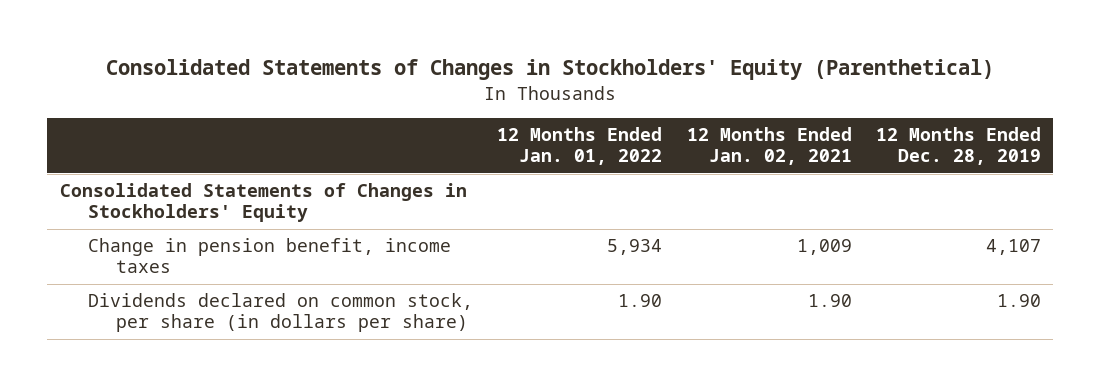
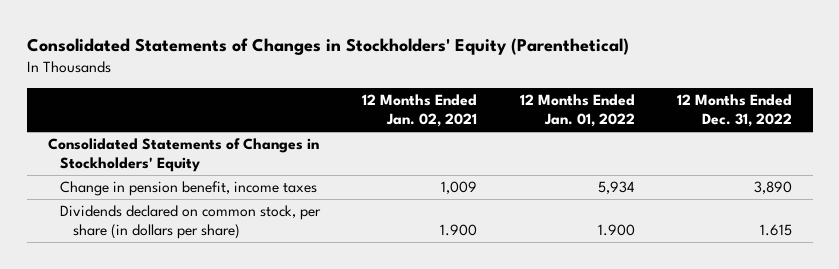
[876,127,1042,166] 12 Months Ended Dec. 28, 2019 -> none
none -> [676,94,792,128] 12 Months Ended Dec. 31, 2022
[618,294,663,308] 1.90 -> [597,224,635,237] 1.900
[807,294,852,308] 1.90 -> [440,224,478,237] 1.900

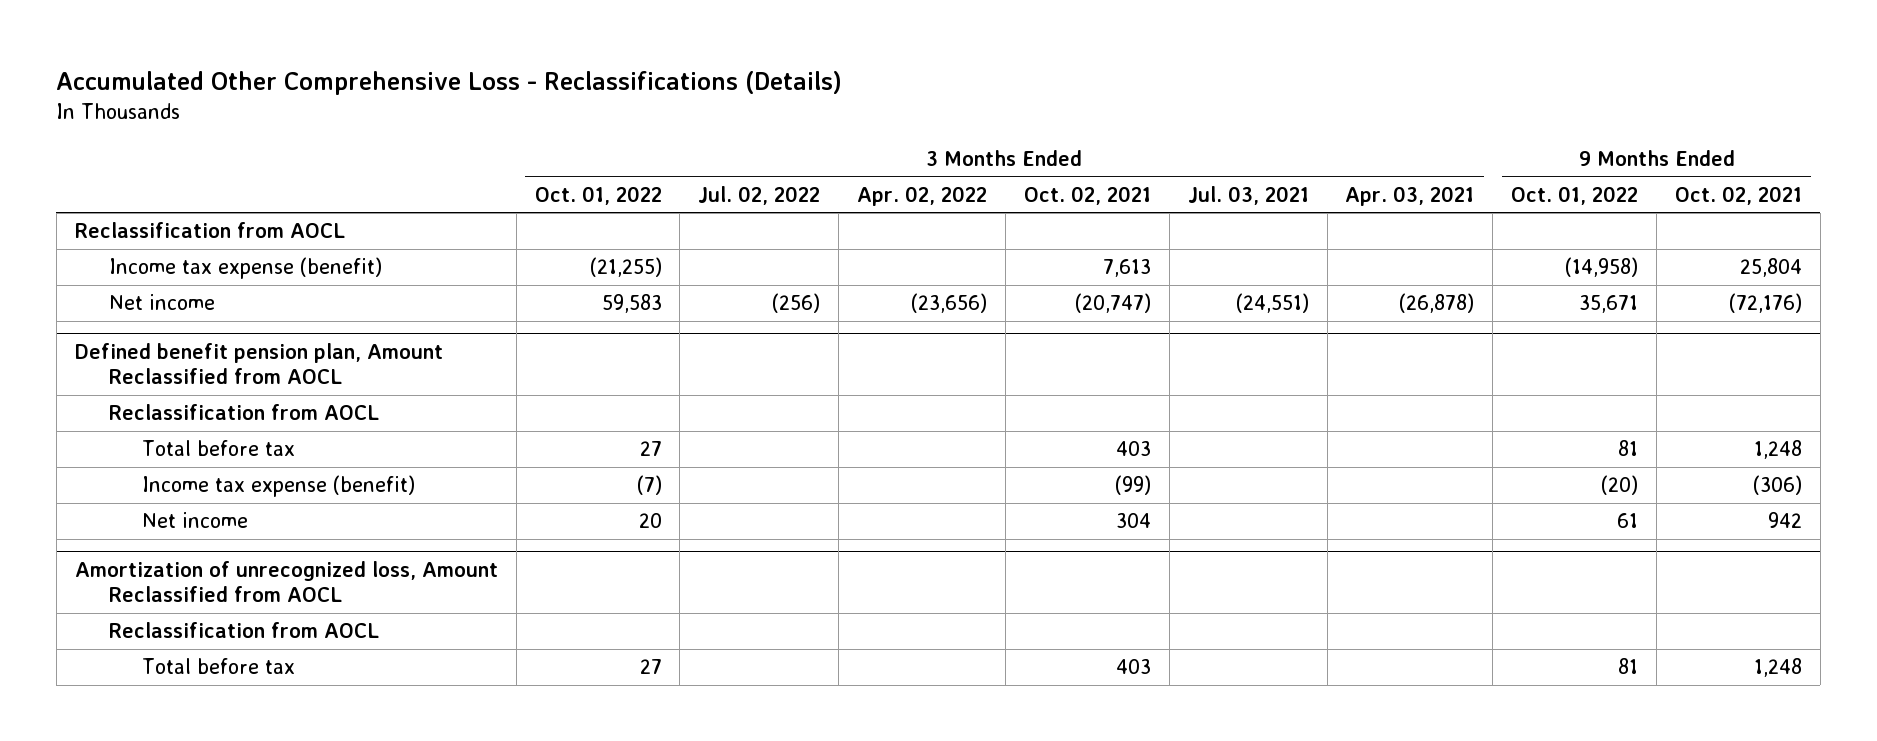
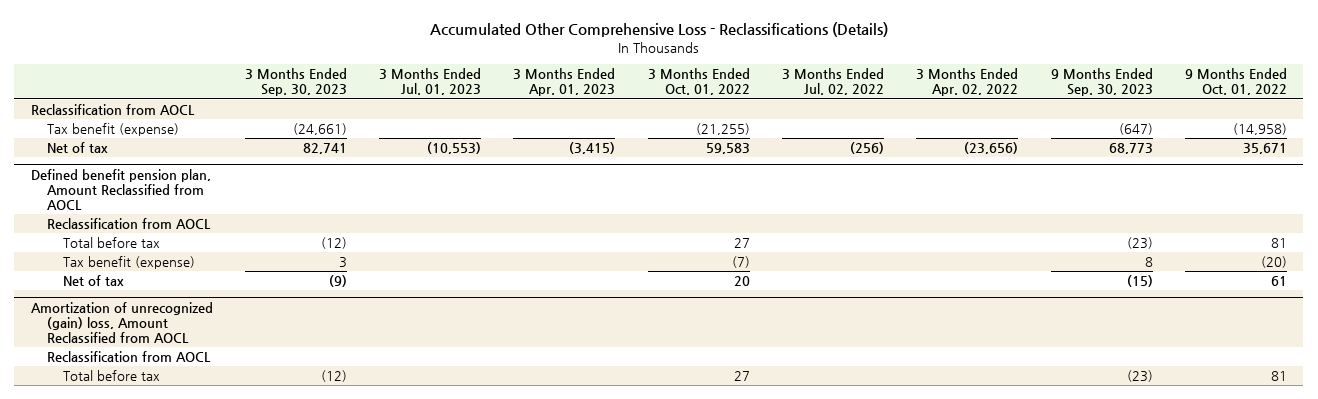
[1023,185,1151,205] Oct. 02, 2021 -> none
[1187,185,1309,205] Jul. 03, 2021 -> none
[1345,185,1475,206] Apr. 03, 2021 -> none
[1674,185,1802,205] Oct. 02, 2021 -> none
none -> [244,68,347,97] 3 Months Ended Sep. 30, 2023
none -> [379,68,482,96] 3 Months Ended Jul. 01, 2023
none -> [513,68,616,97] 3 Months Ended Apr. 01, 2023
none -> [1050,68,1153,97] 9 Months Ended Sep. 30, 2023
[108,257,382,280] Income tax expense (benefit) -> [46,123,179,137] Tax benefit (expense)
[108,294,215,311] Net income -> [46,142,108,154] Net of tax
[142,475,416,498] Income tax expense (benefit) -> [63,256,196,270] Tax benefit (expense)
[142,512,249,529] Net income -> [63,275,125,287] Net of tax
[74,560,498,603] Amortization of unrecognized loss, Amount Reclassified from AOCL -> [30,301,213,343] Amortization of unrecognized (gain) loss, Amount Reclassified from AOCL

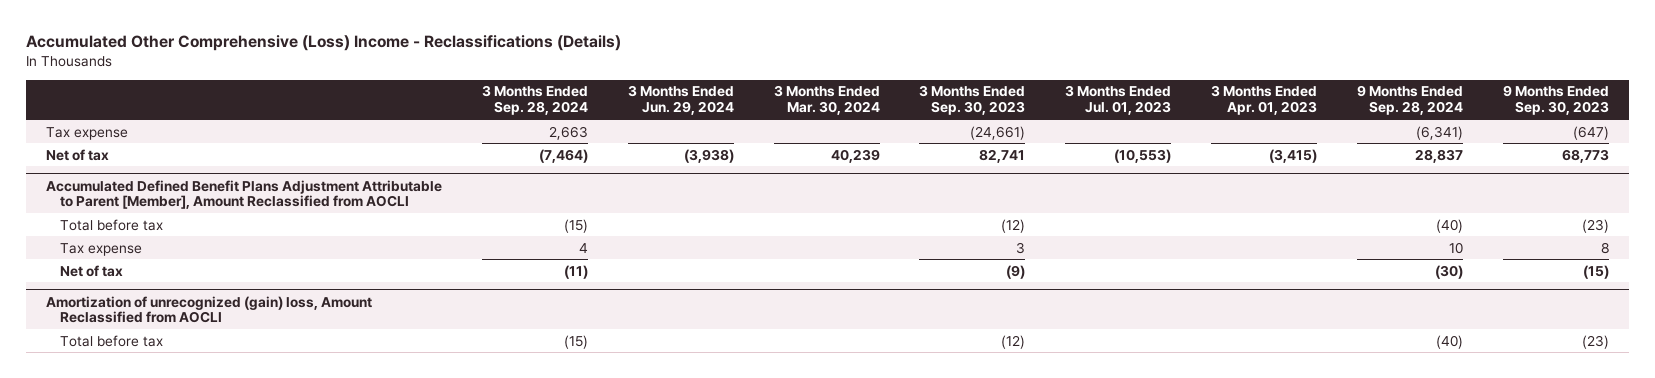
[429,22,888,38] Accumulated Other Comprehensive Loss - Reclassifications (Details) -> [26,35,622,52] Accumulated Other Comprehensive (Loss) Income - Reclassifications (Details)
[647,68,750,96] 3 Months Ended Oct. 01, 2022 -> none
[782,68,885,96] 3 Months Ended Jul. 02, 2022 -> none
[916,68,1019,97] 3 Months Ended Apr. 02, 2022 -> none
[1184,68,1287,96] 9 Months Ended Oct. 01, 2022 -> none
none -> [481,85,588,116] 3 Months Ended Sep. 28, 2024
none -> [627,85,734,116] 3 Months Ended Jun. 29, 2024
none -> [773,85,880,116] 3 Months Ended Mar. 30, 2024
none -> [1356,85,1463,116] 9 Months Ended Sep. 28, 2024
[30,104,195,116] Reclassification from AOCL -> none
[46,123,179,137] Tax benefit (expense) -> [46,126,129,140] Tax expense
[30,168,211,210] Defined benefit pension plan, Amount Reclassified from AOCL -> none
[46,218,211,230] Reclassification from AOCL -> none
none -> [46,179,443,210] Accumulated Defined Benefit Plans Adjustment Attributable to Parent [Member], Amount Reclassified from AOCLI
[63,256,196,270] Tax benefit (expense) -> [59,242,142,256] Tax expense
[46,351,211,363] Reclassification from AOCL -> none
[30,301,213,343] Amortization of unrecognized (gain) loss, Amount Reclassified from AOCL -> [46,295,373,324] Amortization of unrecognized (gain) loss, Amount Reclassified from AOCLI

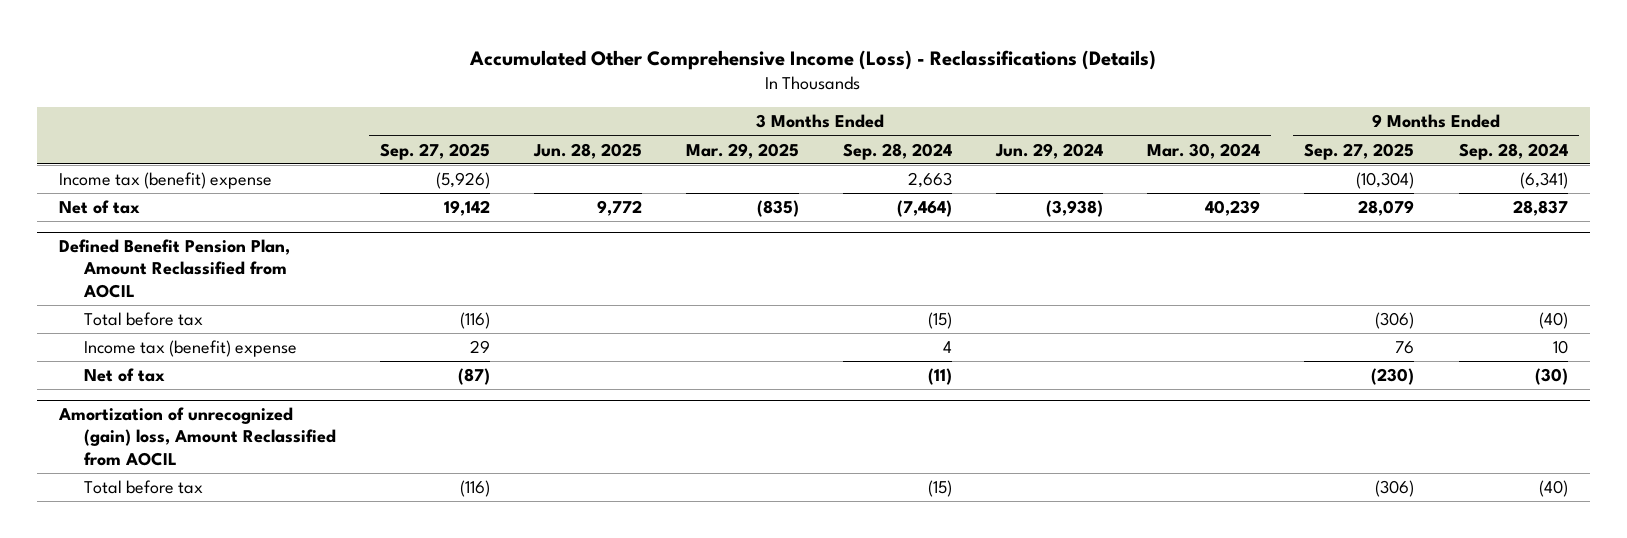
[26,35,622,52] Accumulated Other Comprehensive (Loss) Income - Reclassifications (Details) -> [469,50,1157,71] Accumulated Other Comprehensive Income (Loss) - Reclassifications (Details)
[919,85,1026,116] 3 Months Ended Sep. 30, 2023 -> none
[1065,85,1172,116] 3 Months Ended Jul. 01, 2023 -> none
[1211,85,1318,116] 3 Months Ended Apr. 01, 2023 -> none
[1502,85,1609,116] 9 Months Ended Sep. 30, 2023 -> none
none -> [380,142,491,160] Sep. 27, 2025
none -> [533,142,643,159] Jun. 28, 2025
none -> [686,142,800,159] Mar. 29, 2025
none -> [1304,142,1415,160] Sep. 27, 2025
[46,126,129,140] Tax expense -> [59,172,273,190] Income tax (benefit) expense
[46,179,443,210] Accumulated Defined Benefit Plans Adjustment Attributable to Parent [Member], Amount Reclassified from AOCLI -> none
none -> [59,239,291,298] Defined Benefit Pension Plan, Amount Reclassified from AOCIL
[59,242,142,256] Tax expense -> [83,340,297,358] Income tax (benefit) expense
[46,295,373,324] Amortization of unrecognized (gain) loss, Amount Reclassified from AOCLI -> [58,407,336,466] Amortization of unrecognized (gain) loss, Amount Reclassified from AOCIL

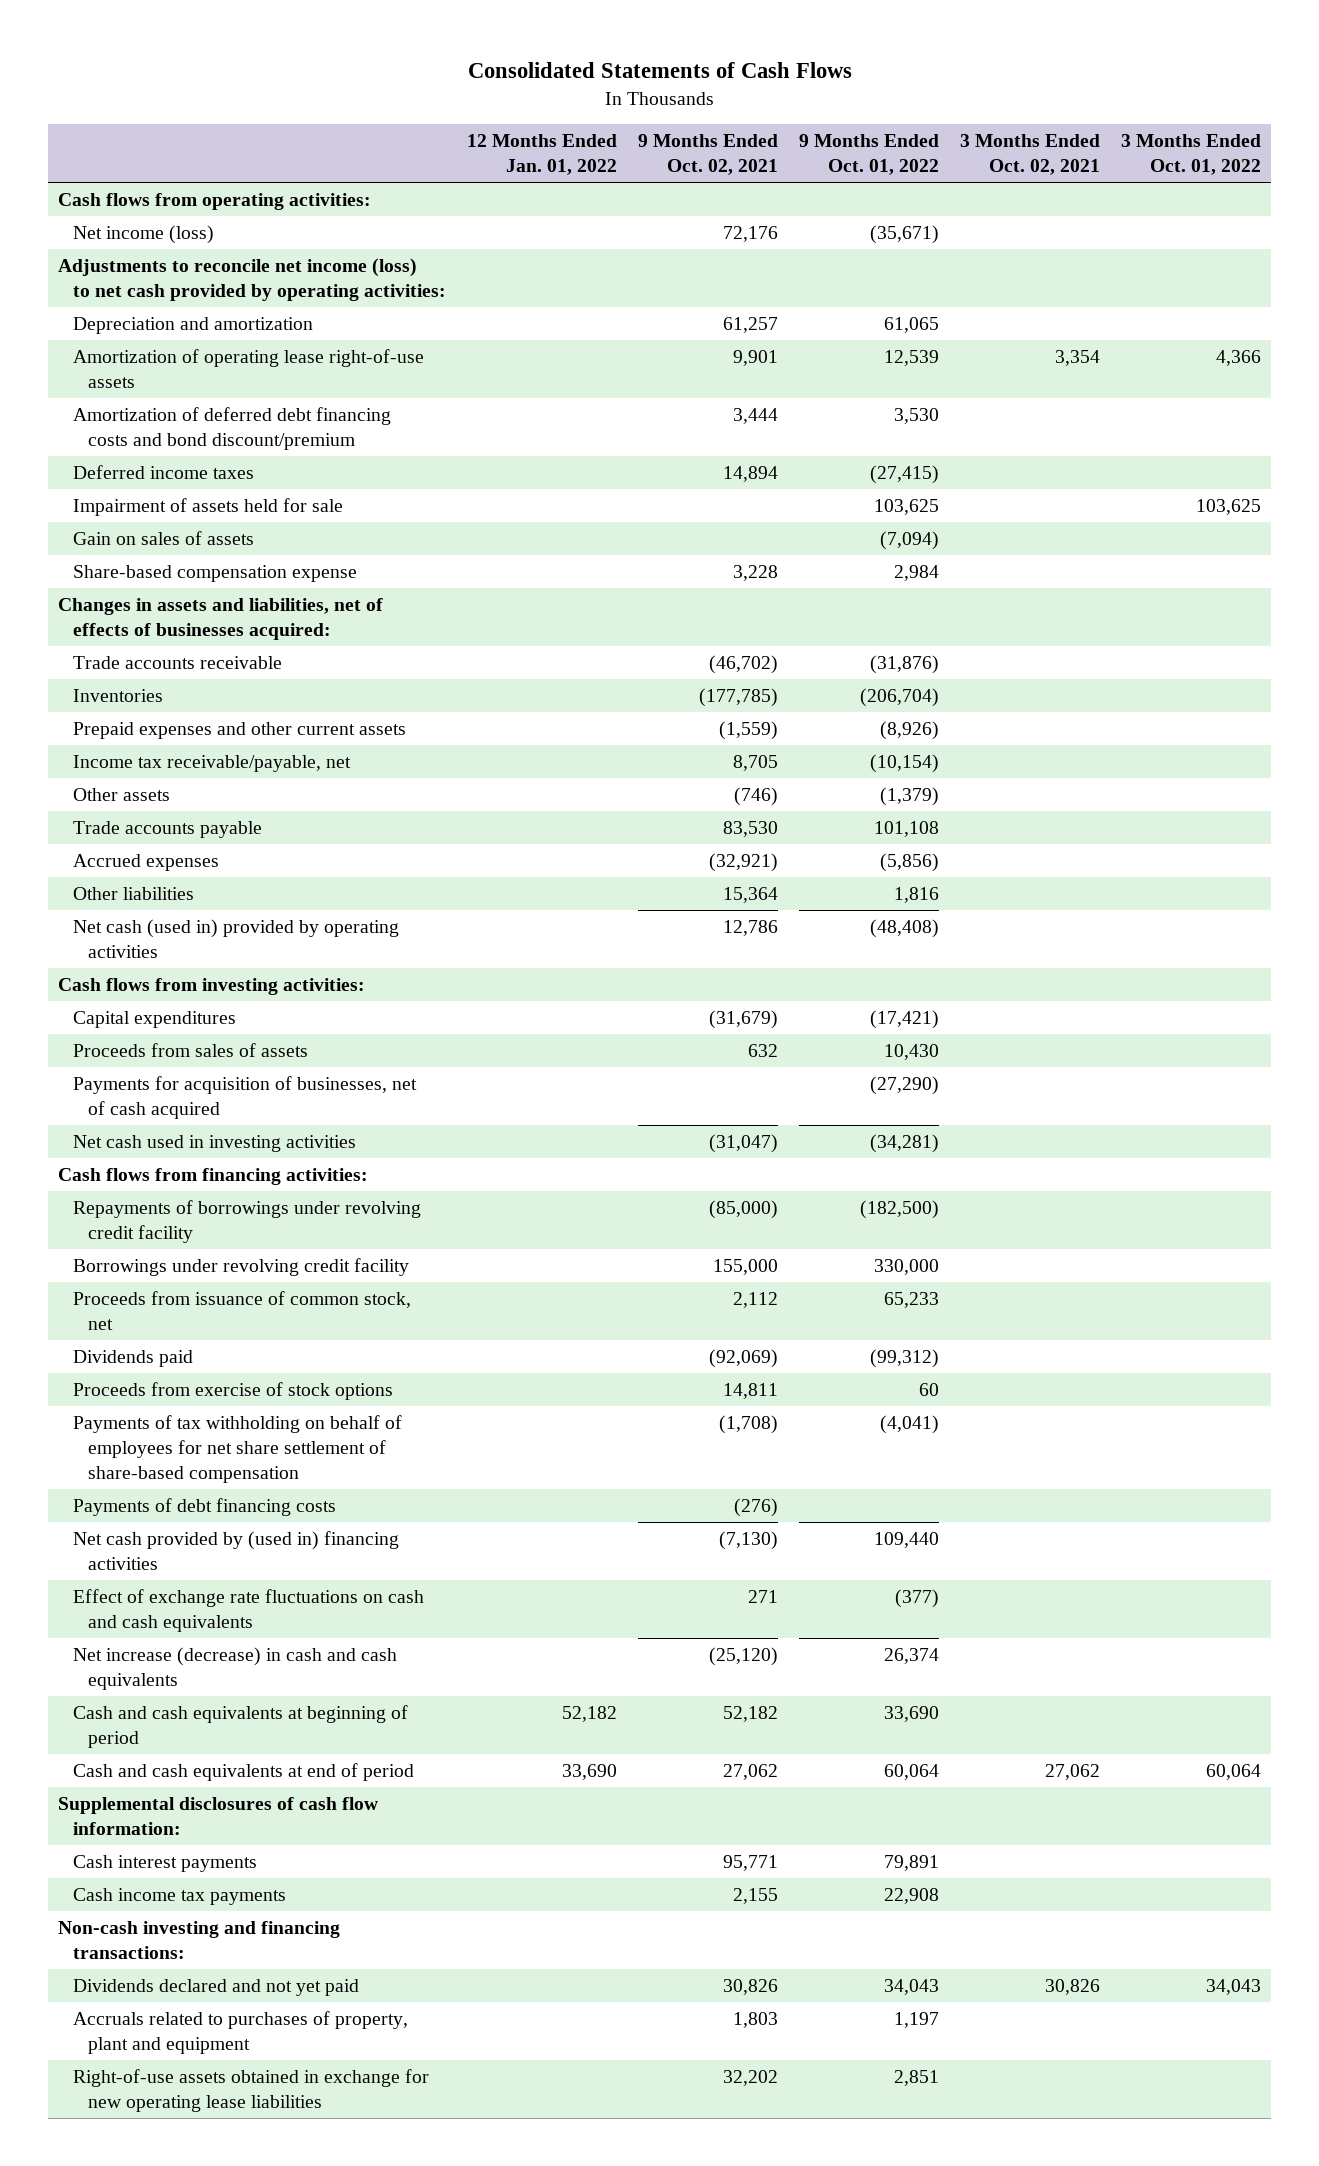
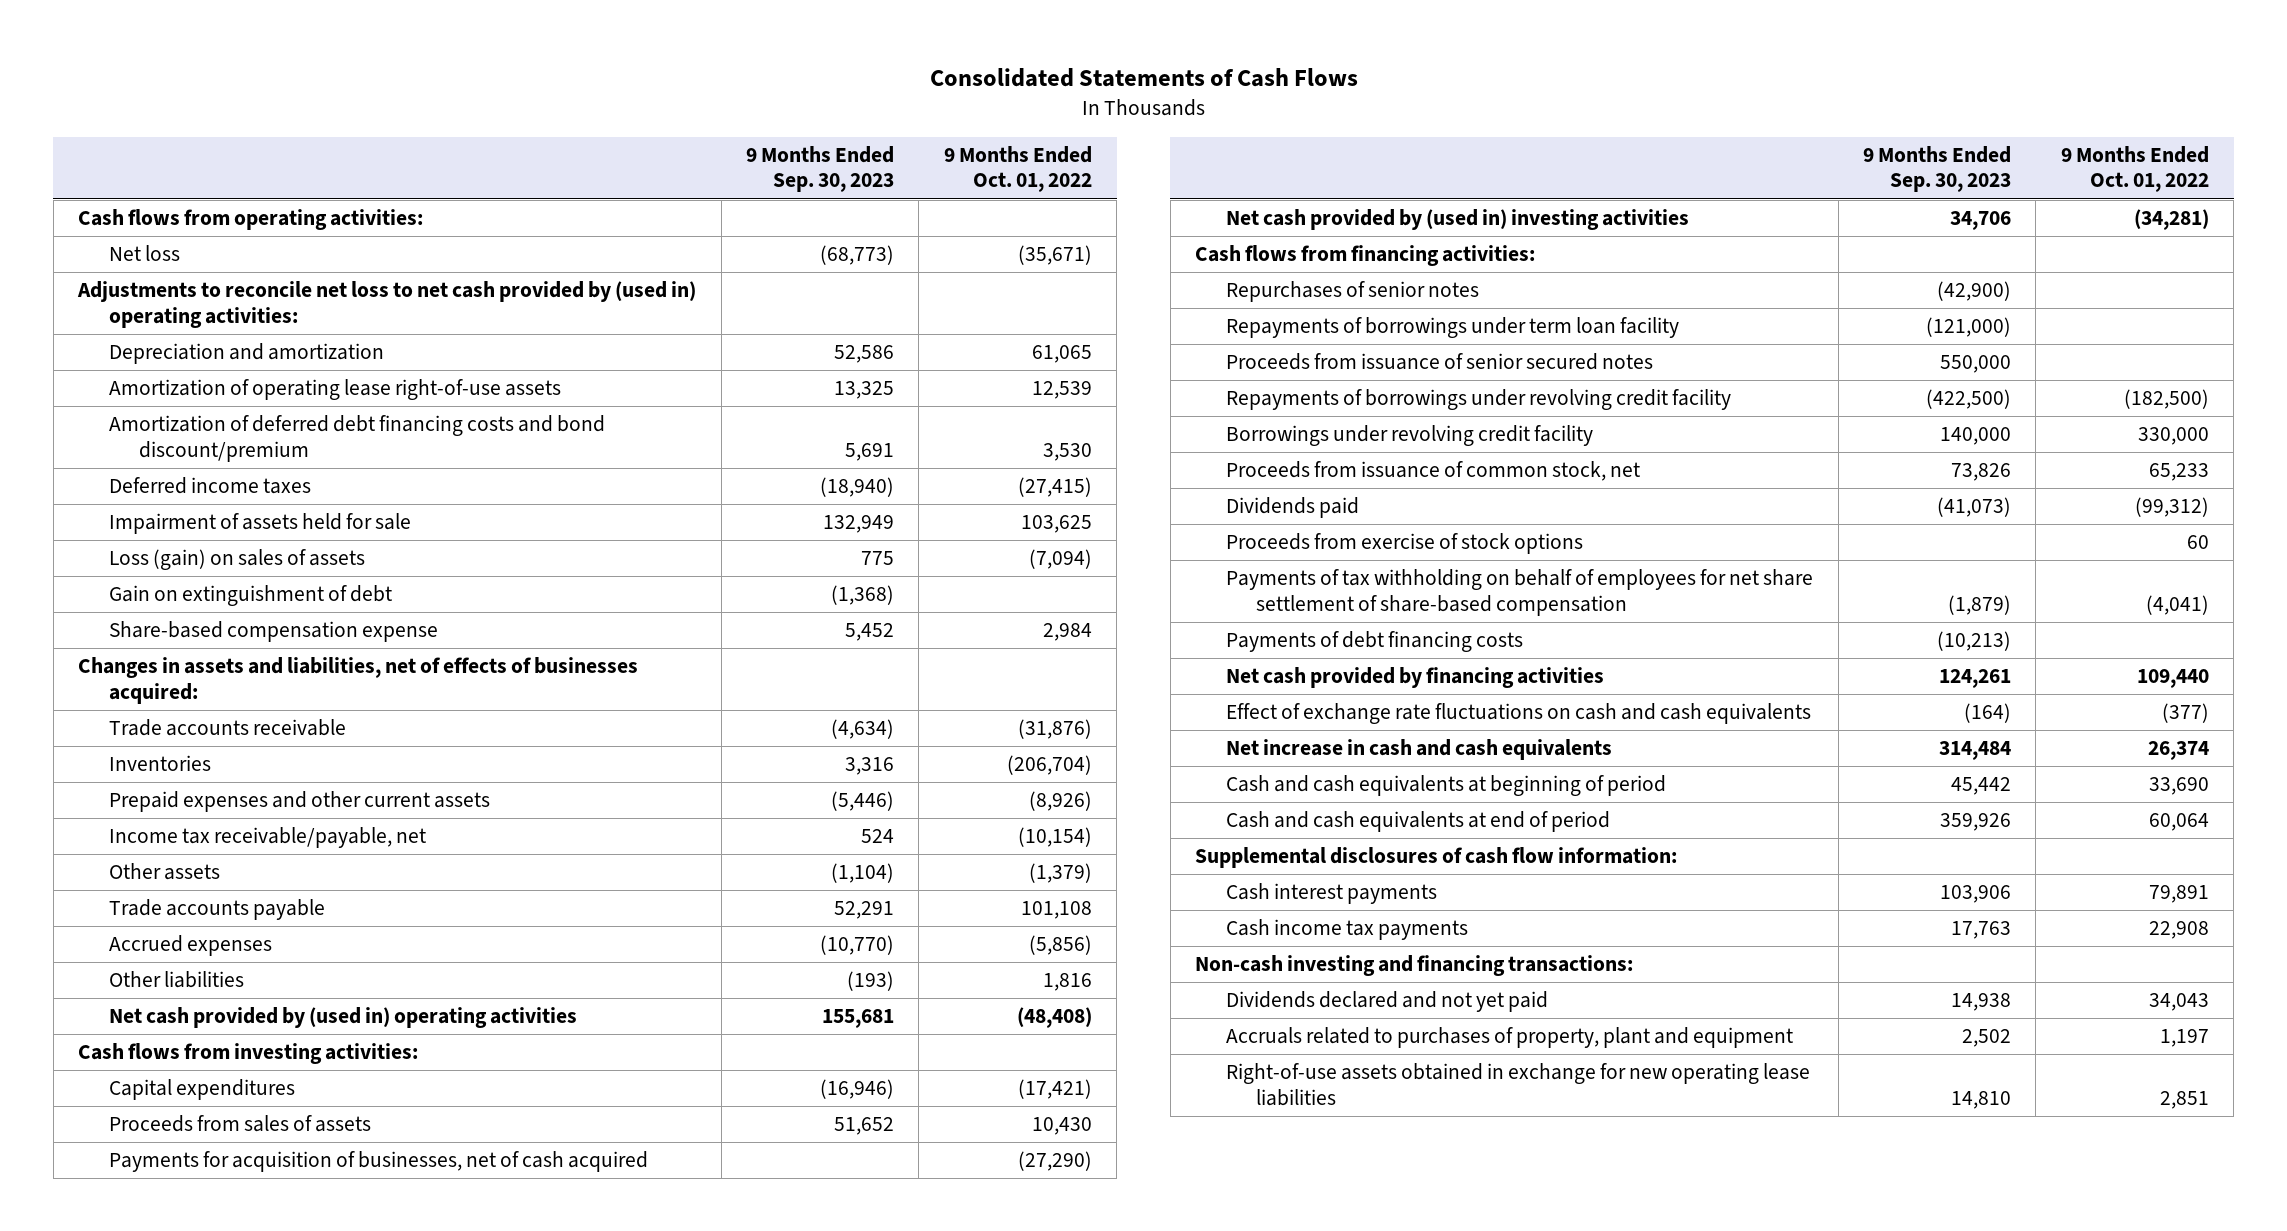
[467,134,618,176] 12 Months Ended Jan. 01, 2022 -> none
[638,134,779,176] 9 Months Ended Oct. 02, 2021 -> none
[959,134,1100,176] 3 Months Ended Oct. 02, 2021 -> none
[1120,134,1261,176] 3 Months Ended Oct. 01, 2022 -> none
none -> [746,145,895,193] 9 Months Ended Sep. 30, 2023
[73,224,215,244] Net income (loss) -> [108,245,180,262] Net loss
[58,257,447,301] Adjustments to reconcile net income (loss) to net cash provided by operating activities: -> [77,281,697,328] Adjustments to reconcile net loss to net cash provided by (used in) operating activities:
[73,530,255,545] Gain on sales of assets -> [108,549,365,571] Loss (gain) on sales of assets
none -> [108,585,392,607] Gain on extinguishment of debt
[73,918,400,958] Net cash (used in) provided by operating activities -> [108,1007,577,1029] Net cash provided by (used in) operating activities
[73,1134,357,1152] Net cash used in investing activities -> [1225,209,1689,231] Net cash provided by (used in) investing activities
none -> [1225,281,1479,303] Repurchases of senior notes
none -> [1225,317,1679,339] Repayments of borrowings under term loan facility
none -> [1225,353,1653,371] Proceeds from issuance of senior secured notes
[73,1530,400,1570] Net cash provided by (used in) financing activities -> [1225,667,1604,689] Net cash provided by financing activities
[73,1646,398,1690] Net increase (decrease) in cash and cash equivalents -> [1225,739,1612,761] Net increase in cash and cash equivalents

